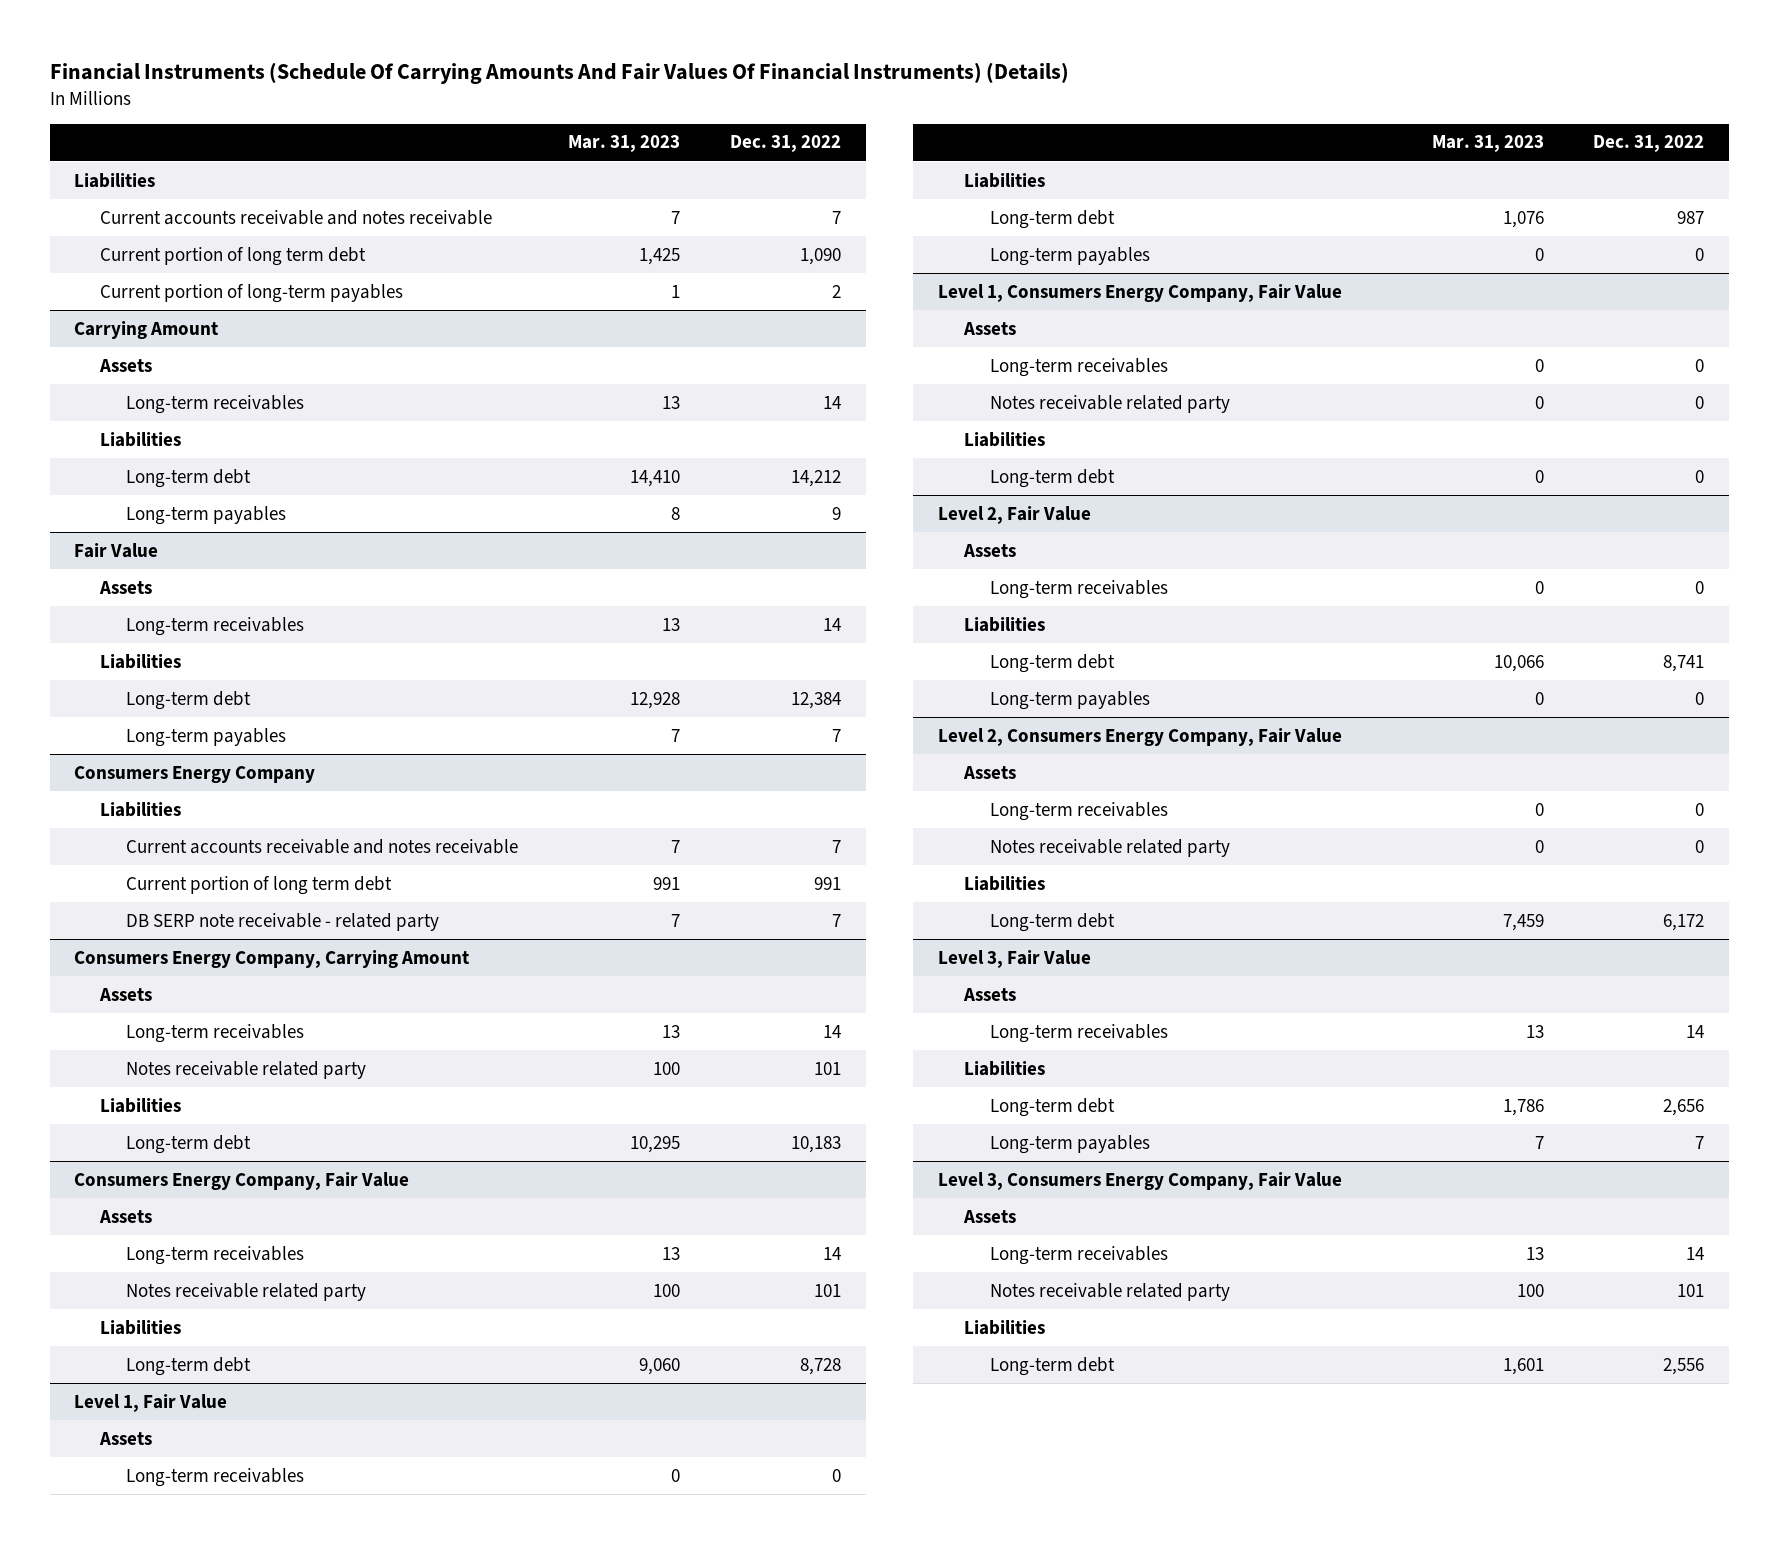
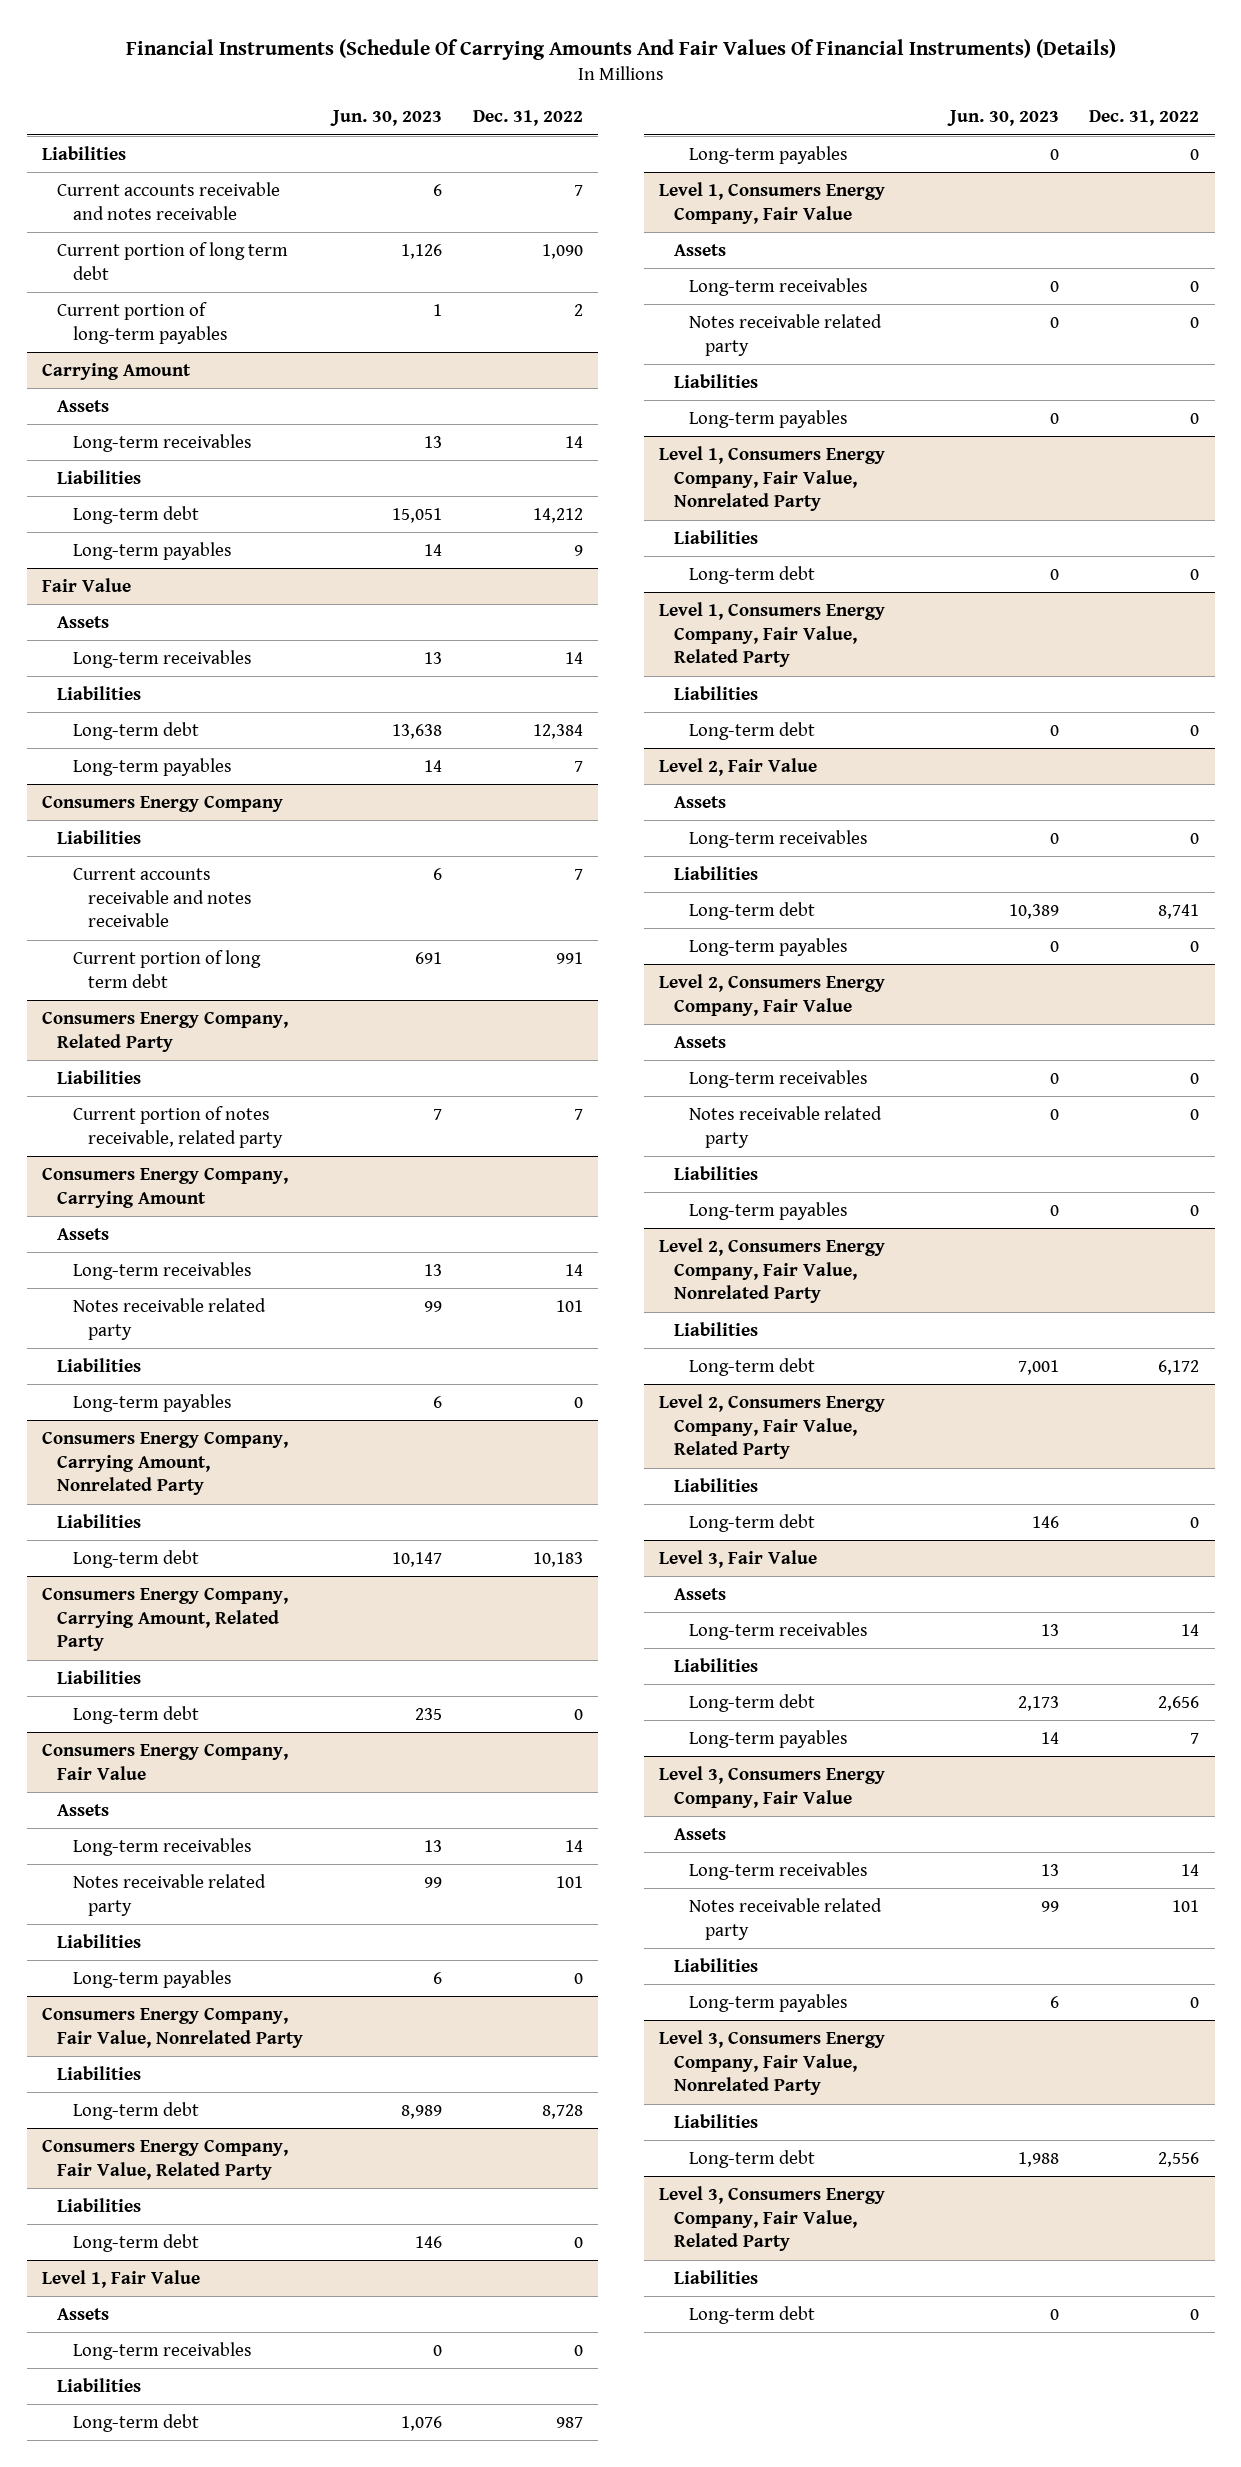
[568,135,681,153] Mar. 31, 2023 -> none
none -> [330,110,443,127] Jun. 30, 2023
[126,912,440,931] DB SERP note receivable - related party -> none
none -> [41,1010,288,1052] Consumers Energy Company, Related Party
none -> [57,1069,142,1084] Liabilities
none -> [72,1105,283,1148] Current portion of notes receivable, related party
none -> [72,1393,232,1412] Long-term payables
none -> [41,1430,288,1496] Consumers Energy Company, Carrying Amount, Nonrelated Party
none -> [57,1513,142,1528] Liabilities
none -> [41,1586,288,1652] Consumers Energy Company, Carrying Amount, Related Party
none -> [57,1669,142,1684] Liabilities
none -> [72,1705,199,1724] Long-term debt
none -> [72,1969,232,1988] Long-term payables
none -> [41,2006,304,2048] Consumers Energy Company, Fair Value, Nonrelated Party
none -> [57,2065,142,2080] Liabilities
none -> [41,2138,288,2180] Consumers Energy Company, Fair Value, Related Party
none -> [57,2197,142,2212] Liabilities
none -> [72,2233,199,2252] Long-term debt
none -> [689,409,849,428] Long-term payables
none -> [658,445,885,512] Level 1, Consumers Energy Company, Fair Value, Nonrelated Party
none -> [674,529,759,544] Liabilities
none -> [658,601,885,668] Level 1, Consumers Energy Company, Fair Value, Related Party
none -> [674,685,759,700] Liabilities
none -> [689,721,816,740] Long-term debt
none -> [689,1201,849,1220] Long-term payables
none -> [658,1237,885,1304] Level 2, Consumers Energy Company, Fair Value, Nonrelated Party
none -> [674,1321,759,1336] Liabilities
none -> [658,1393,885,1460] Level 2, Consumers Energy Company, Fair Value, Related Party
none -> [674,1477,759,1492] Liabilities
none -> [689,1513,816,1532] Long-term debt
none -> [689,1993,849,2012] Long-term payables
none -> [658,2029,885,2096] Level 3, Consumers Energy Company, Fair Value, Nonrelated Party
none -> [674,2113,759,2128] Liabilities
none -> [658,2185,885,2252] Level 3, Consumers Energy Company, Fair Value, Related Party
none -> [674,2269,759,2284] Liabilities
none -> [689,2305,816,2324] Long-term debt

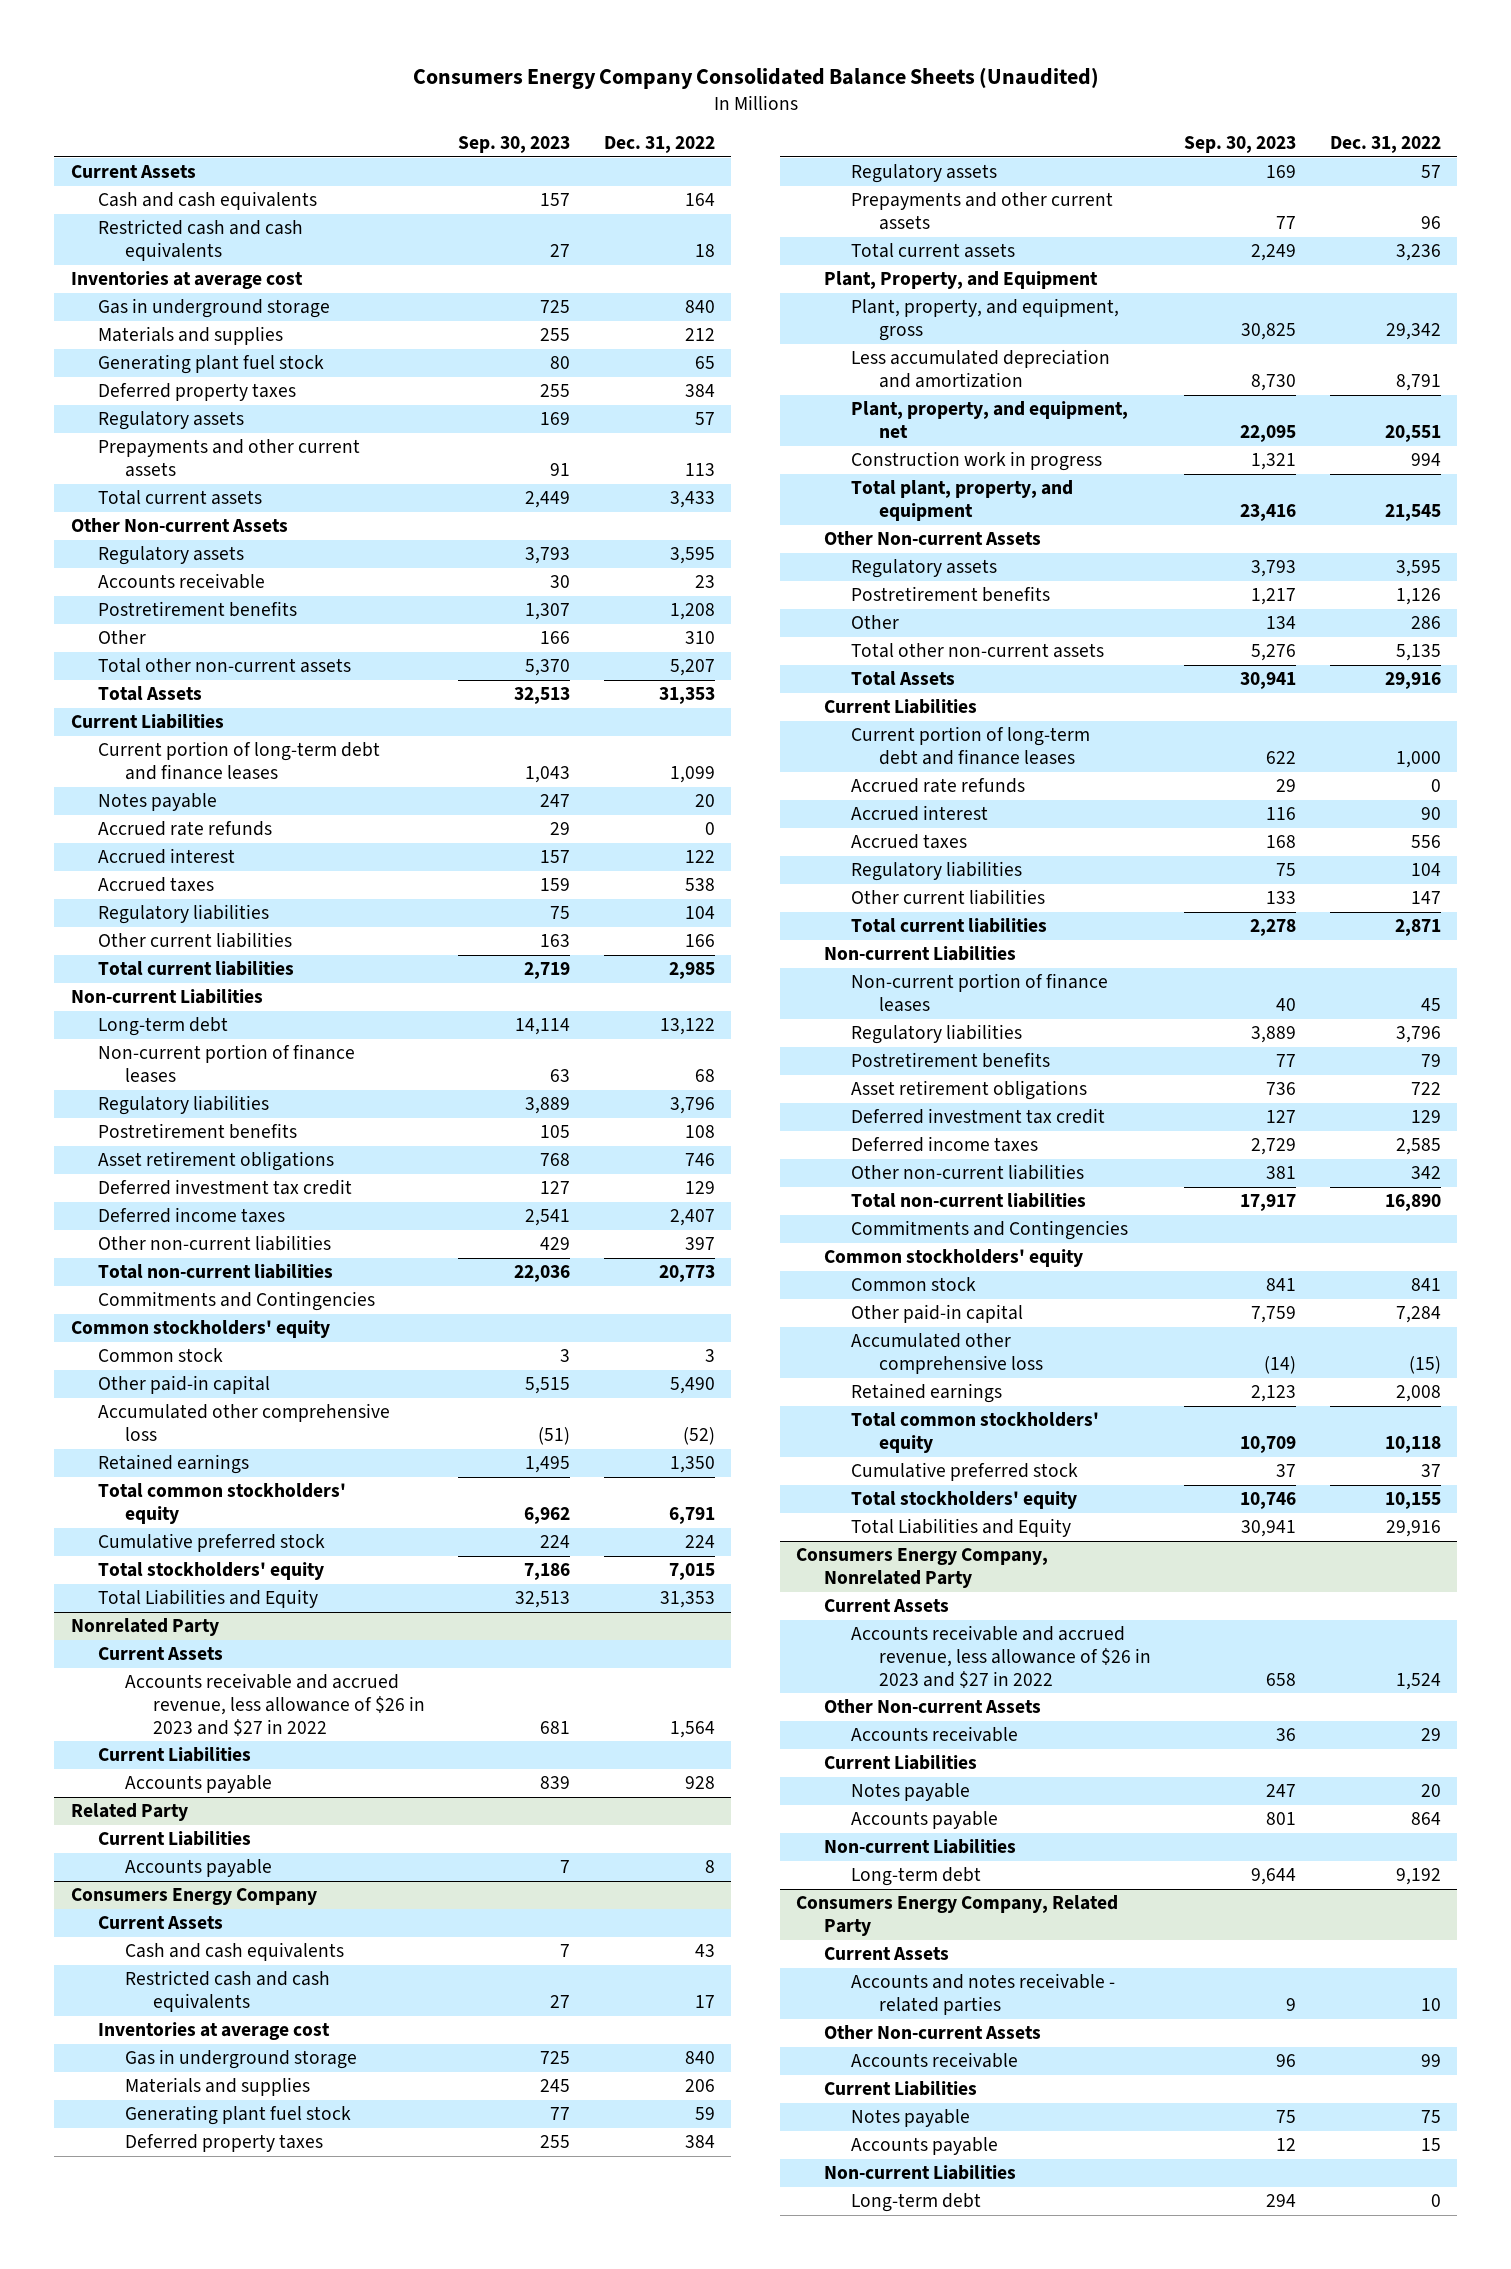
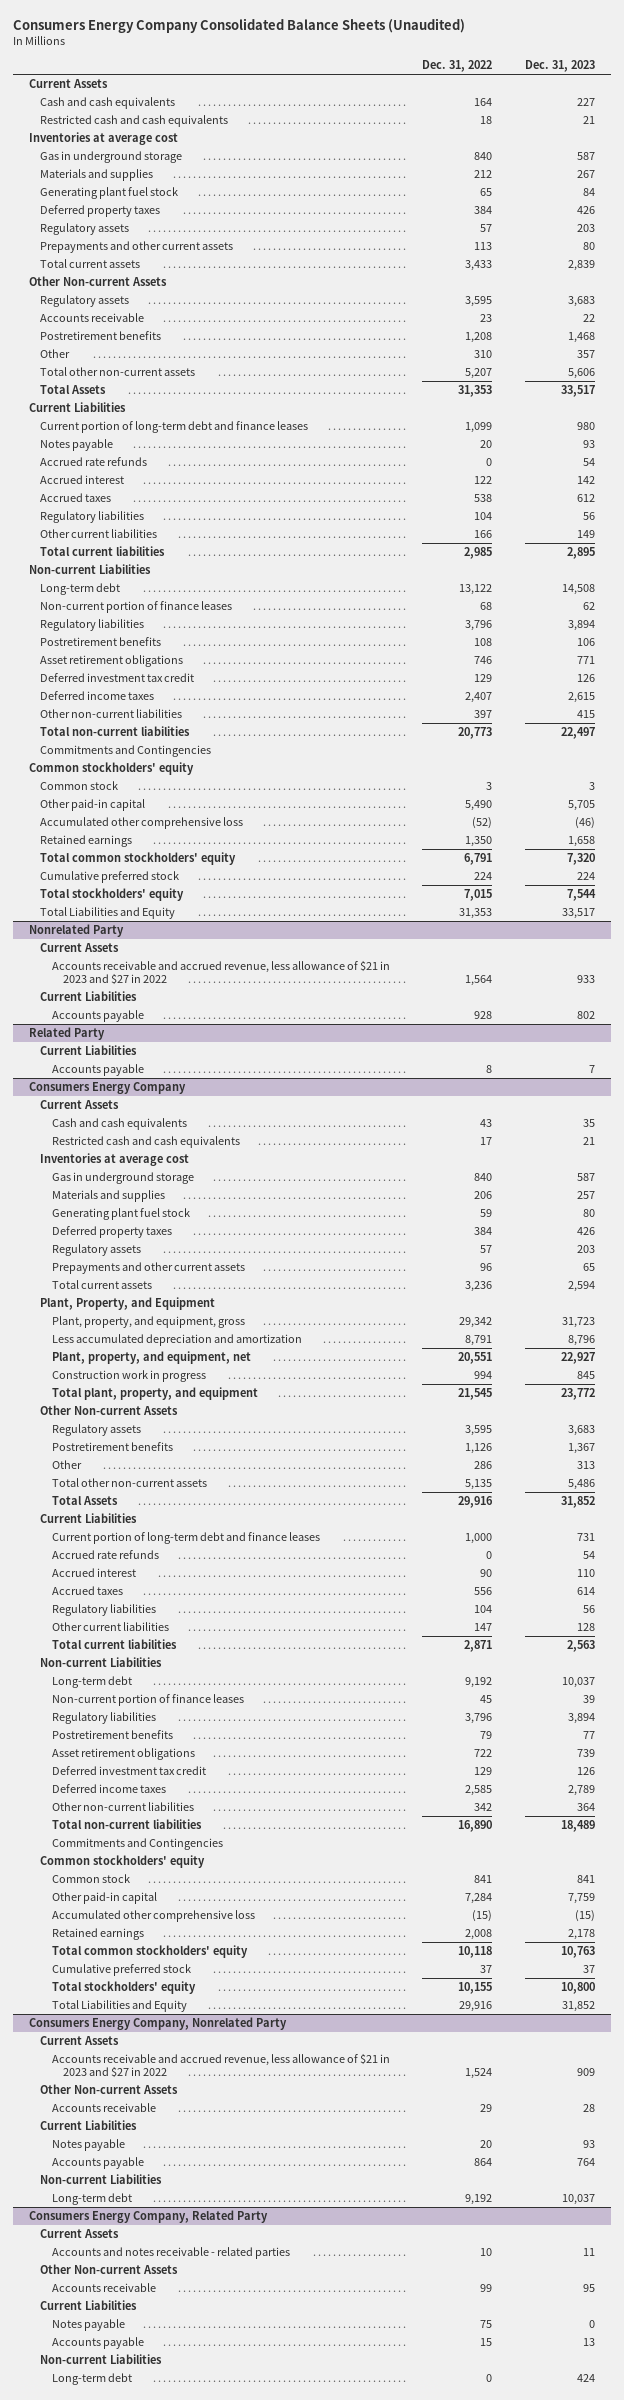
[458,136,571,154] Sep. 30, 2023 -> none
none -> [524,60,595,73] Dec. 31, 2023
[125,1673,425,1736] Accounts receivable and accrued revenue, less allowance of $26 in 2023 and $27 in 2022 -> [51,959,390,986] Accounts receivable and accrued revenue, less allowance of $21 in 2023 and $27 in 2022
none -> [51,1675,132,1688] Long-term debt
[851,1625,1151,1688] Accounts receivable and accrued revenue, less allowance of $26 in 2023 and $27 in 2022 -> [51,2052,390,2079] Accounts receivable and accrued revenue, less allowance of $21 in 2023 and $27 in 2022

